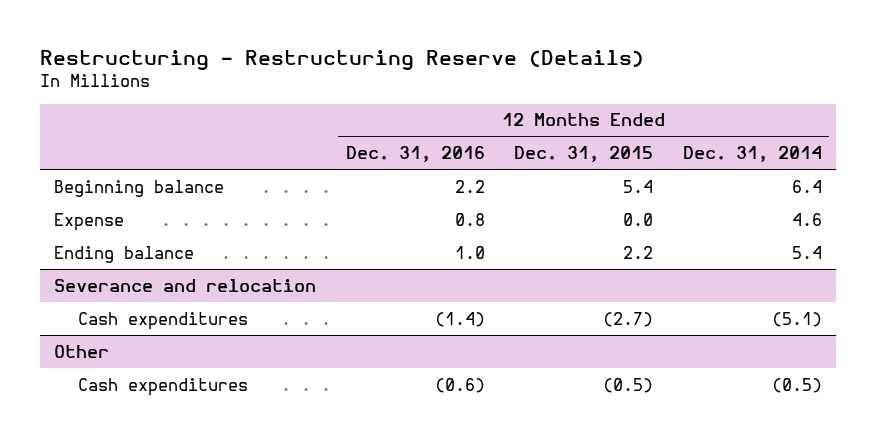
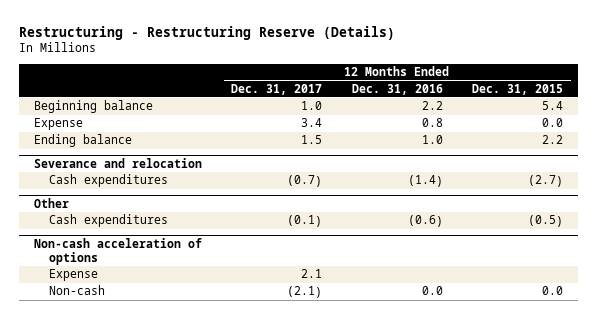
[682,145,822,162] Dec. 31, 2014 -> none
none -> [231,83,323,95] Dec. 31, 2017
none -> [33,238,202,265] Non-cash acceleration of options
none -> [48,269,98,282] Expense
none -> [48,285,105,296] Non-cash

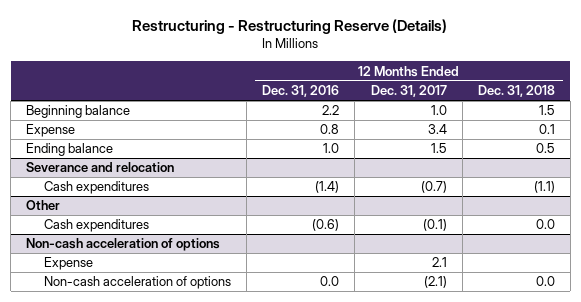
[472,83,564,95] Dec. 31, 2015 -> none
none -> [477,85,555,98] Dec. 31, 2018
[48,285,105,296] Non-cash -> [44,276,232,290] Non-cash acceleration of options

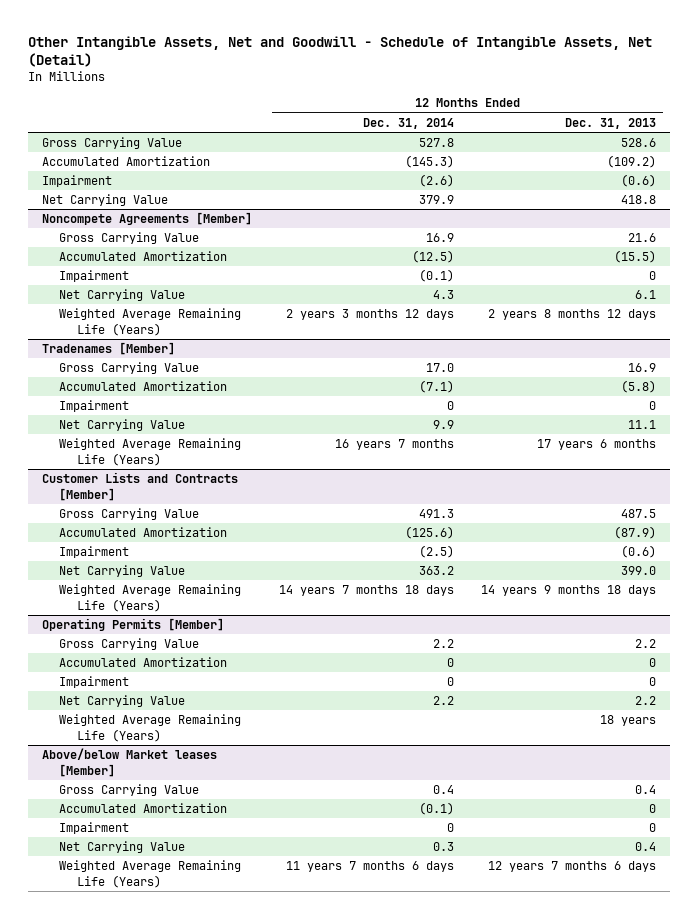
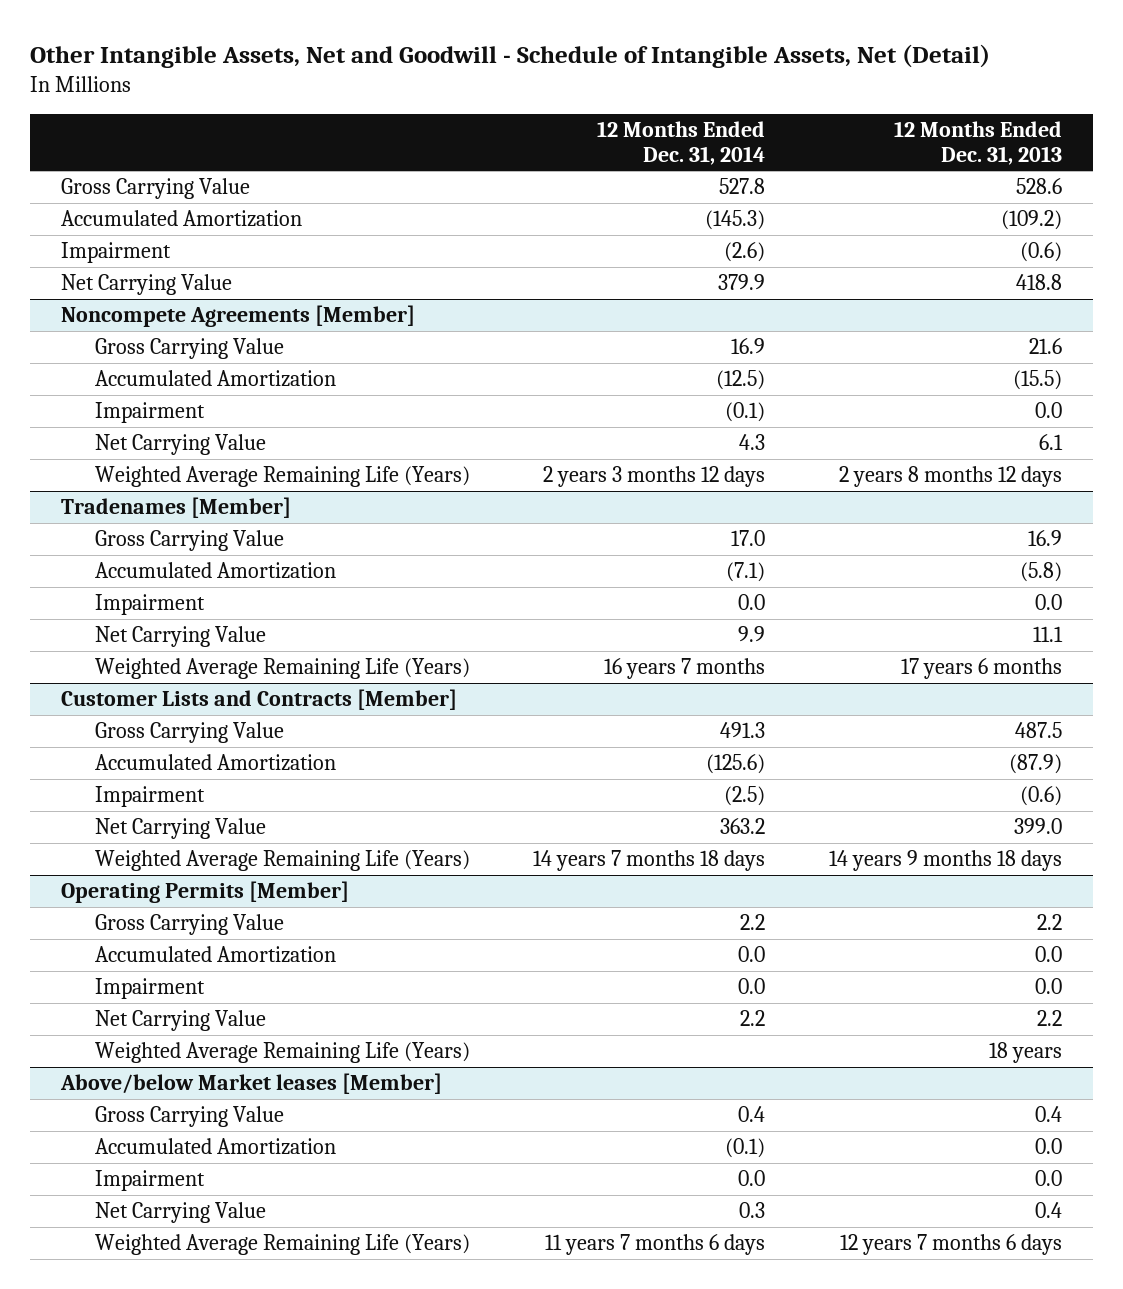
[649,271,657,281] 0 -> [1034,402,1062,419] 0.0
[446,401,454,411] 0 -> [738,594,766,611] 0.0
[649,401,657,411] 0 -> [1034,594,1062,611] 0.0
[446,658,454,668] 0 -> [738,946,766,963] 0.0
[649,658,657,668] 0 -> [1034,946,1062,963] 0.0
[446,677,454,687] 0 -> [738,978,766,995] 0.0
[649,677,657,687] 0 -> [1034,978,1062,995] 0.0
[649,804,657,814] 0 -> [1034,1138,1062,1155] 0.0
[446,823,454,833] 0 -> [738,1170,766,1187] 0.0
[649,823,657,833] 0 -> [1034,1170,1062,1187] 0.0

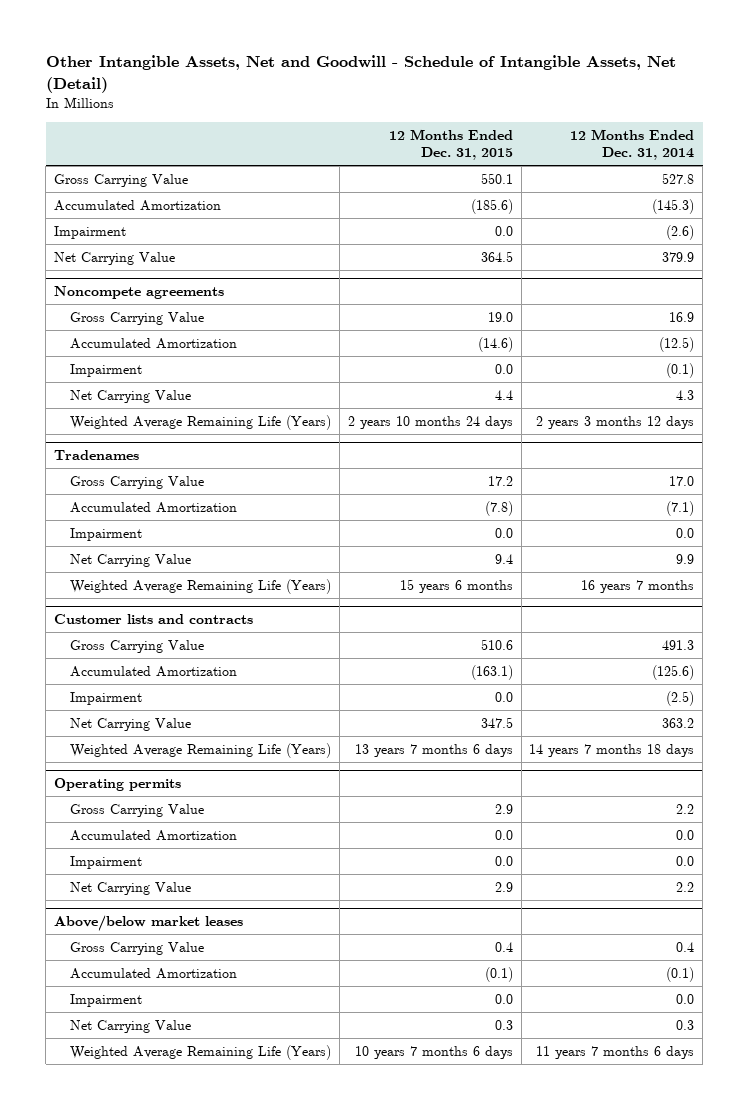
[893,120,1062,165] 12 Months Ended Dec. 31, 2013 -> none
none -> [388,129,513,161] 12 Months Ended Dec. 31, 2015
[61,305,416,328] Noncompete Agreements [Member] -> [53,286,224,300] Noncompete agreements
[61,497,292,519] Tradenames [Member] -> [53,450,139,461] Tradenames
[61,689,458,711] Customer Lists and Contracts [Member] -> [53,614,253,625] Customer lists and contracts
[61,881,350,904] Operating Permits [Member] -> [53,778,181,792] Operating permits
[94,1042,470,1064] Weighted Average Remaining Life (Years) -> none
[60,1073,443,1095] Above/below Market leases [Member] -> [53,915,243,932] Above/below market leases

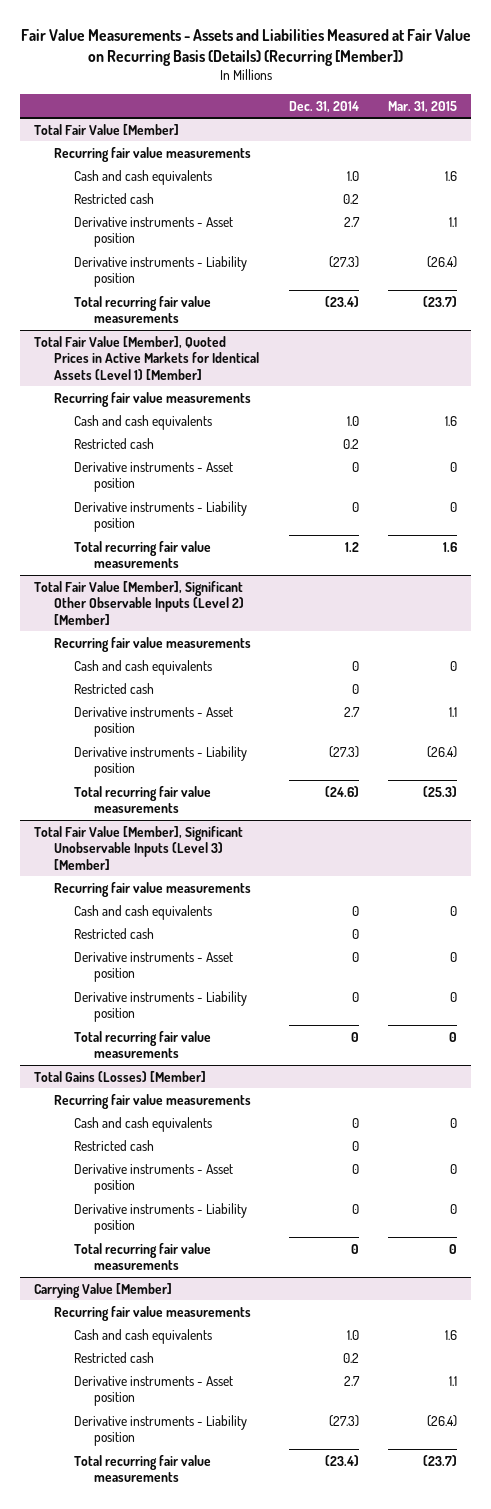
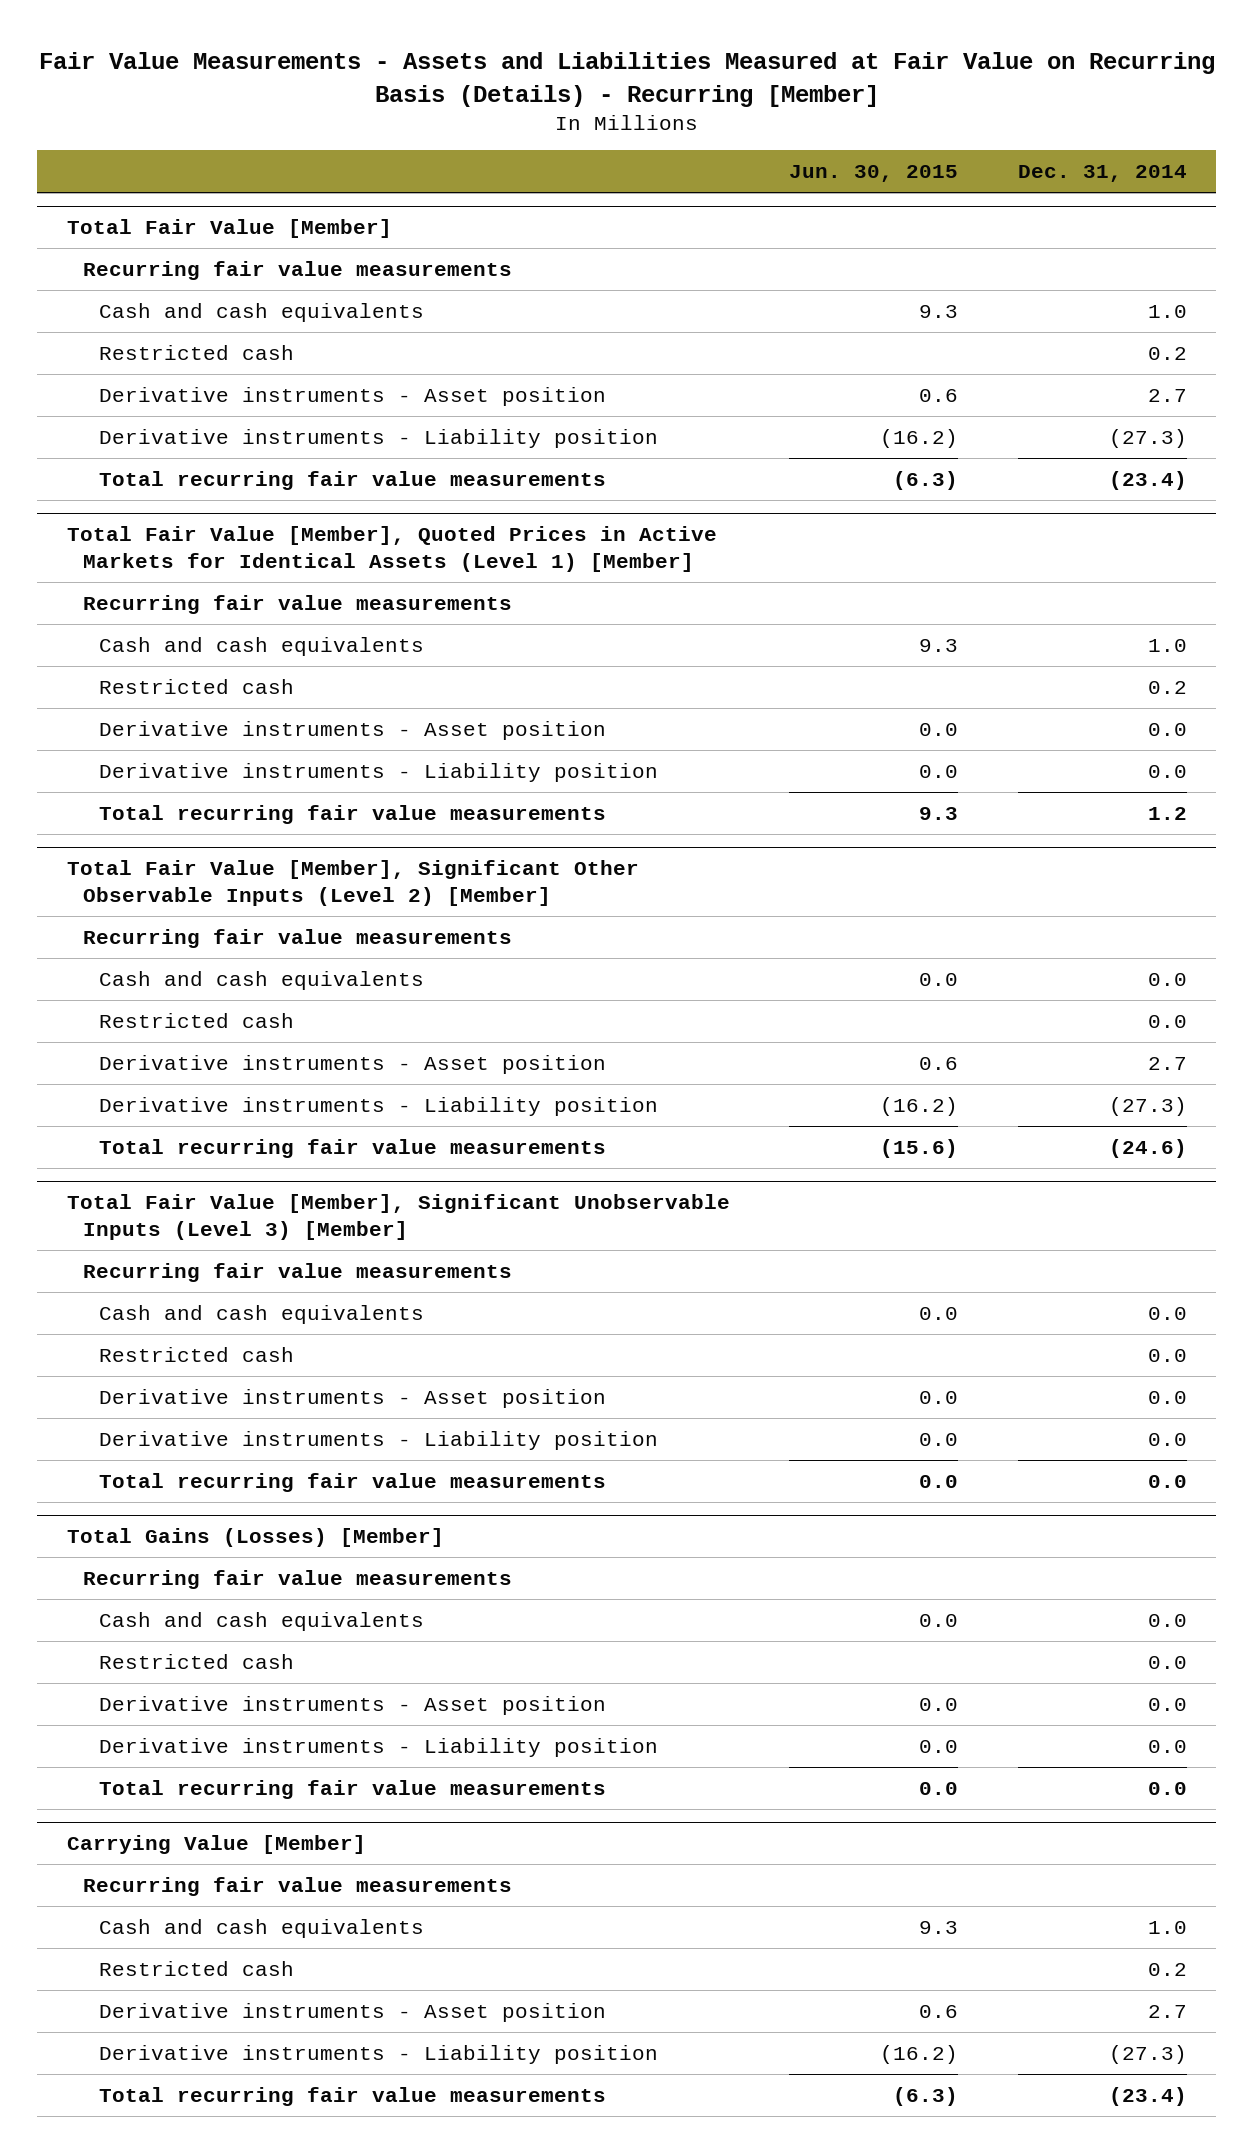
[20,28,471,67] Fair Value Measurements - Assets and Liabilities Measured at Fair Value on Recurring Basis (Details) (Recurring [Member]) -> [38,52,1215,107] Fair Value Measurements - Assets and Liabilities Measured at Fair Value on Recurring Basis (Details) - Recurring [Member]
[387,100,457,113] Mar. 31, 2015 -> none
none -> [789,165,959,183] Jun. 30, 2015
[351,461,359,472] 0 -> [1147,722,1187,736] 0.0
[351,501,359,512] 0 -> [1147,764,1187,778] 0.0
[351,660,359,671] 0 -> [1147,972,1187,986] 0.0
[351,683,359,694] 0 -> [1147,1014,1187,1028] 0.0
[351,905,359,916] 0 -> [1147,1306,1187,1320] 0.0
[351,928,359,939] 0 -> [1147,1348,1187,1362] 0.0
[351,951,359,962] 0 -> [1147,1390,1187,1404] 0.0
[351,991,359,1002] 0 -> [1147,1432,1187,1446] 0.0
[350,1031,359,1042] 0 -> [1147,1474,1187,1488] 0.0
[351,1117,359,1128] 0 -> [1147,1613,1187,1627] 0.0
[351,1140,359,1151] 0 -> [1147,1655,1187,1669] 0.0
[351,1163,359,1174] 0 -> [1147,1697,1187,1711] 0.0
[351,1203,359,1214] 0 -> [1147,1739,1187,1753] 0.0
[350,1243,359,1254] 0 -> [1147,1781,1187,1795] 0.0

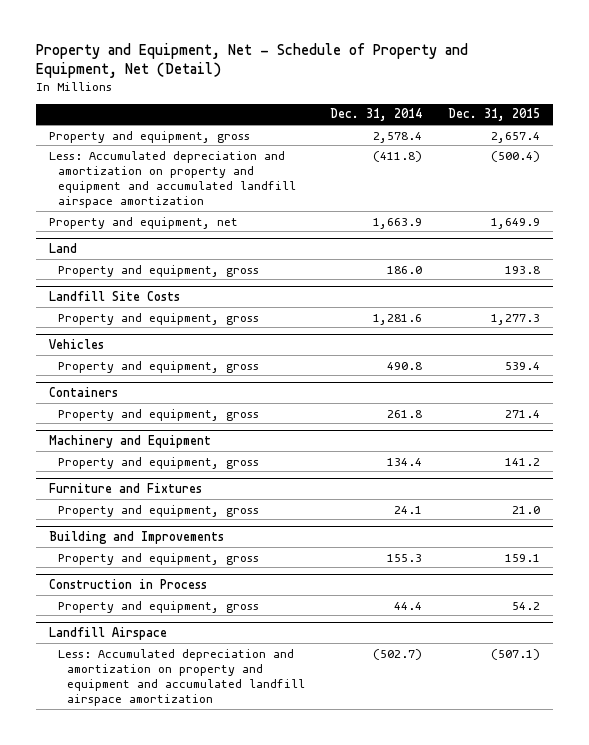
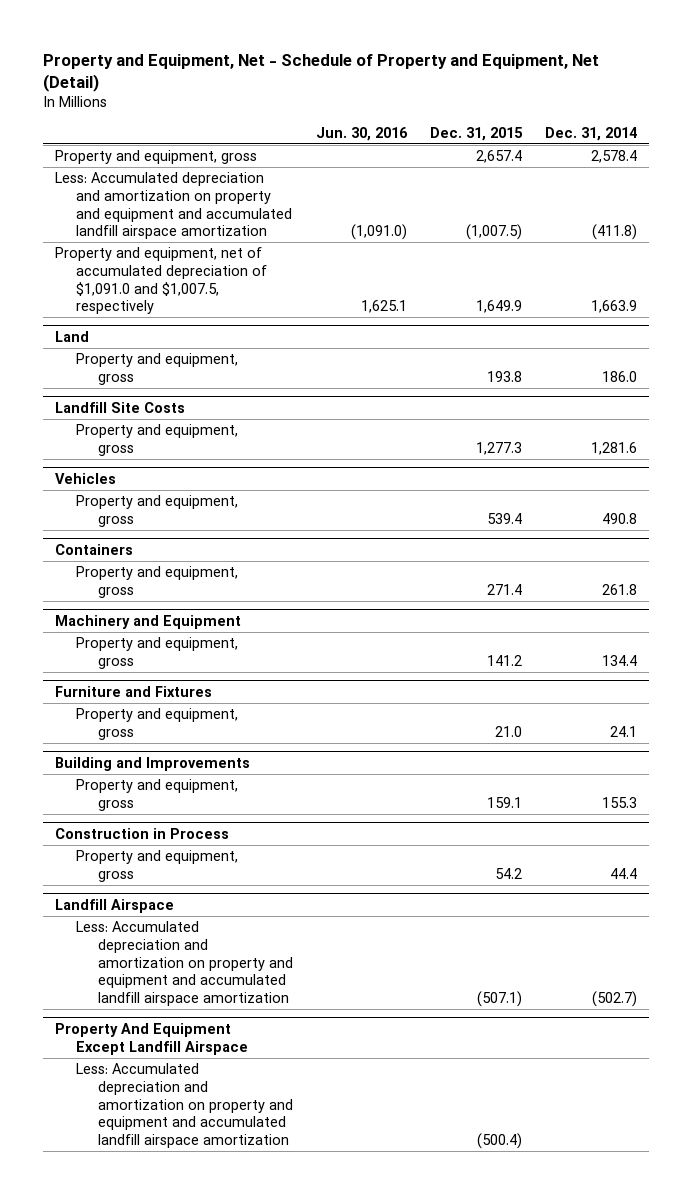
none -> [315,126,408,141] Jun. 30, 2016
[490,150,540,162] (500.4) -> [465,224,522,241] (1,007.5)
[48,216,238,229] Property and equipment, net -> [54,247,268,315] Property and equipment, net of accumulated depreciation of $1,091.0 and $1,007.5, respectively
none -> [54,1023,249,1055] Property And Equipment Except Landfill Airspace
none -> [76,1063,293,1149] Less: Accumulated depreciation and amortization on property and equipment and accumulated landfill airspace amortization

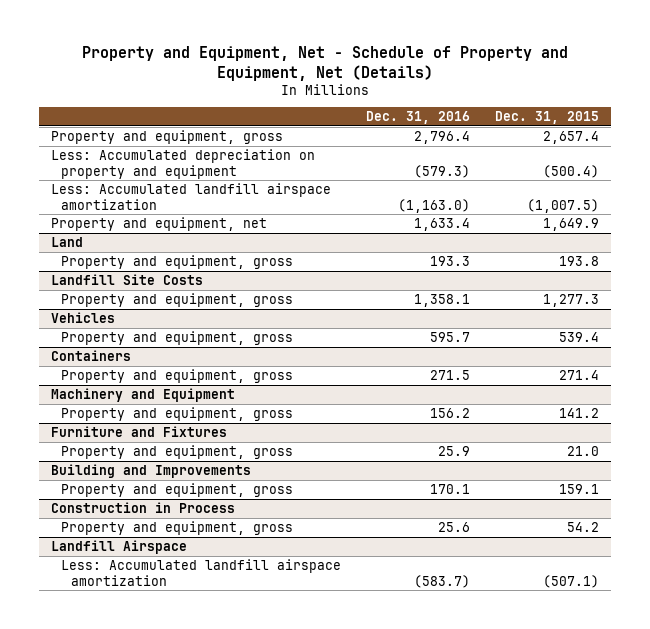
[43,53,600,92] Property and Equipment, Net - Schedule of Property and Equipment, Net (Detail) -> [81,46,568,81] Property and Equipment, Net - Schedule of Property and Equipment, Net (Details)
[315,126,408,141] Jun. 30, 2016 -> none
[545,126,638,141] Dec. 31, 2014 -> none
none -> [365,111,470,125] Dec. 31, 2016
none -> [51,148,316,179] Less: Accumulated depreciation on property and equipment
[54,172,293,240] Less: Accumulated depreciation and amortization on property and equipment and accumulated landfill airspace amortization -> [51,182,332,210] Less: Accumulated landfill airspace amortization
[54,247,268,315] Property and equipment, net of accumulated depreciation of $1,091.0 and $1,007.5, respectively -> [51,216,268,231] Property and equipment, net
[54,1023,249,1055] Property And Equipment Except Landfill Airspace -> none
[76,1063,293,1149] Less: Accumulated depreciation and amortization on property and equipment and accumulated landfill airspace amortization -> none
[76,921,293,1007] Less: Accumulated depreciation and amortization on property and equipment and accumulated landfill airspace amortization -> [60,558,341,586] Less: Accumulated landfill airspace amortization

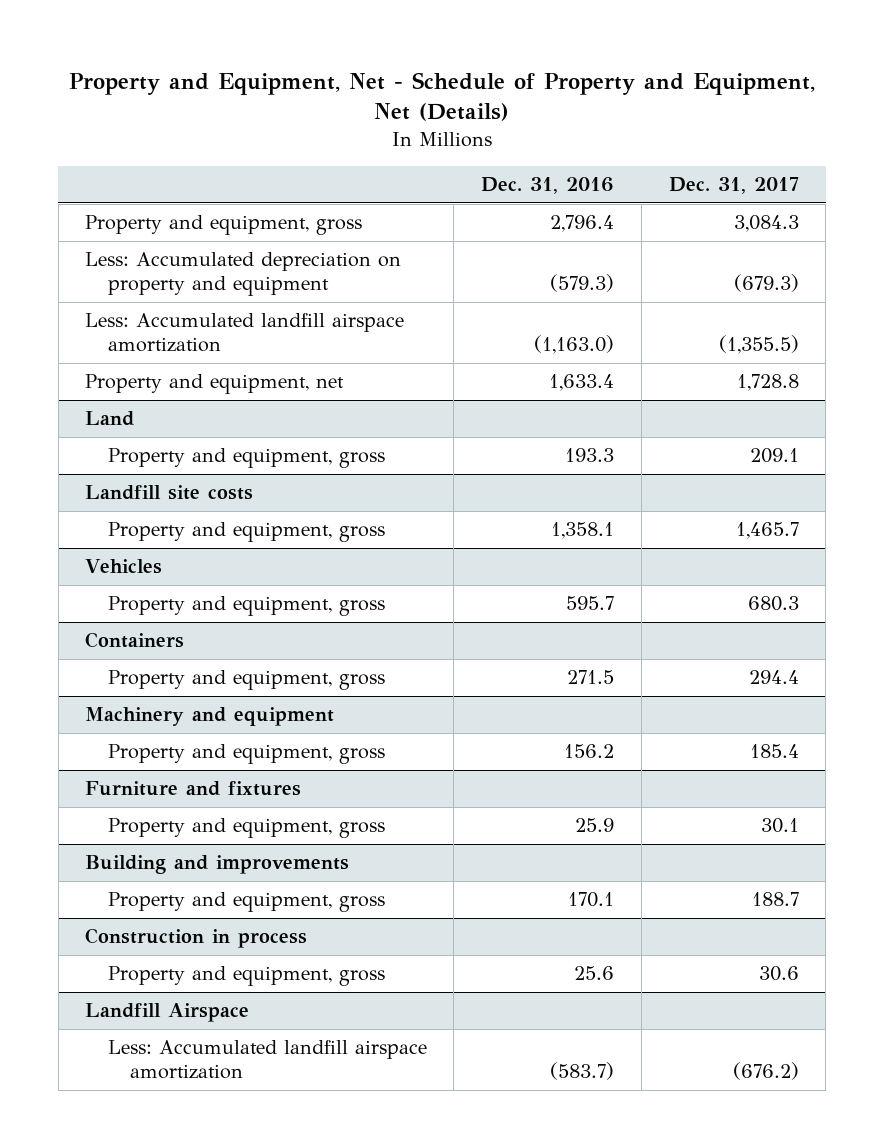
[494,111,599,125] Dec. 31, 2015 -> none
none -> [668,177,799,195] Dec. 31, 2017
[51,273,204,285] Landfill Site Costs -> [85,485,254,501] Landfill site costs
[51,387,236,402] Machinery and Equipment -> [85,707,335,727] Machinery and equipment
[51,425,228,437] Furniture and Fixtures -> [85,781,302,797] Furniture and fixtures
[51,463,252,478] Building and Improvements -> [85,855,350,875] Building and improvements
[51,501,236,513] Construction in Process -> [85,928,308,949] Construction in process

